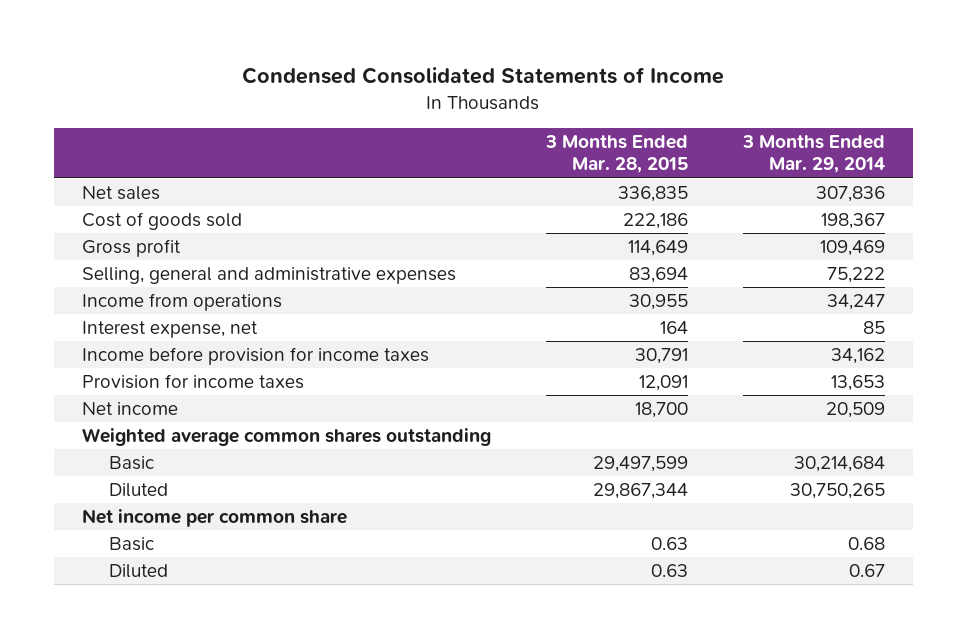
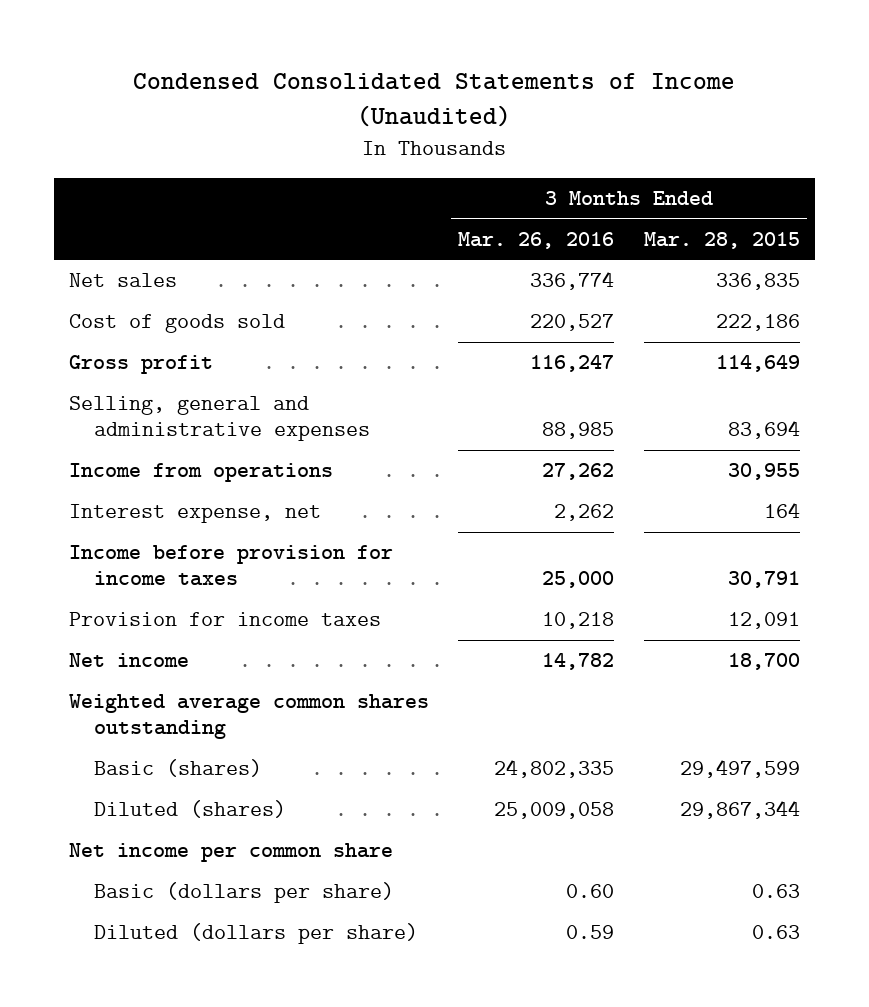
[242,67,725,85] Condensed Consolidated Statements of Income -> [133,73,736,128] Condensed Consolidated Statements of Income (Unaudited)
[742,134,886,174] 3 Months Ended Mar. 29, 2014 -> none
none -> [458,231,615,249] Mar. 26, 2016
[108,456,154,471] Basic -> [93,759,262,778] Basic (shares)
[108,483,168,498] Diluted -> [93,800,286,819] Diluted (shares)
[108,537,154,552] Basic -> [93,882,394,904] Basic (dollars per share)
[108,564,168,579] Diluted -> [93,923,418,945] Diluted (dollars per share)

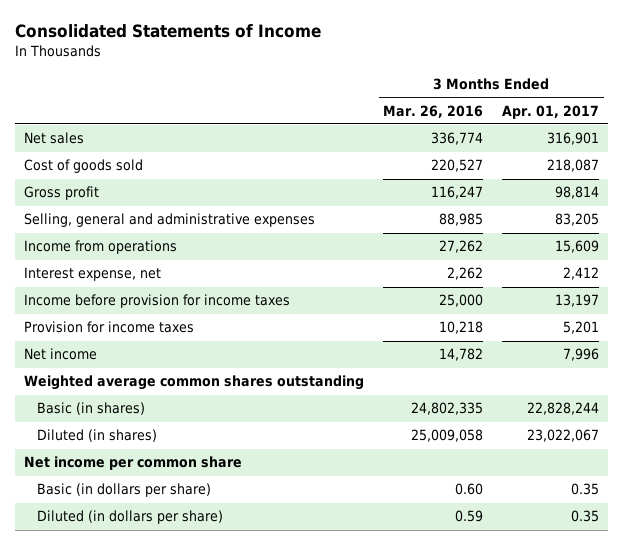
[133,73,736,128] Condensed Consolidated Statements of Income (Unaudited) -> [14,24,321,39] Consolidated Statements of Income
[643,231,800,249] Mar. 28, 2015 -> none
none -> [502,104,600,119] Apr. 01, 2017
[93,759,262,778] Basic (shares) -> [37,402,146,416] Basic (in shares)
[93,800,286,819] Diluted (shares) -> [37,429,158,443] Diluted (in shares)
[93,882,394,904] Basic (dollars per share) -> [37,483,212,498] Basic (in dollars per share)
[93,923,418,945] Diluted (dollars per share) -> [37,510,224,525] Diluted (in dollars per share)

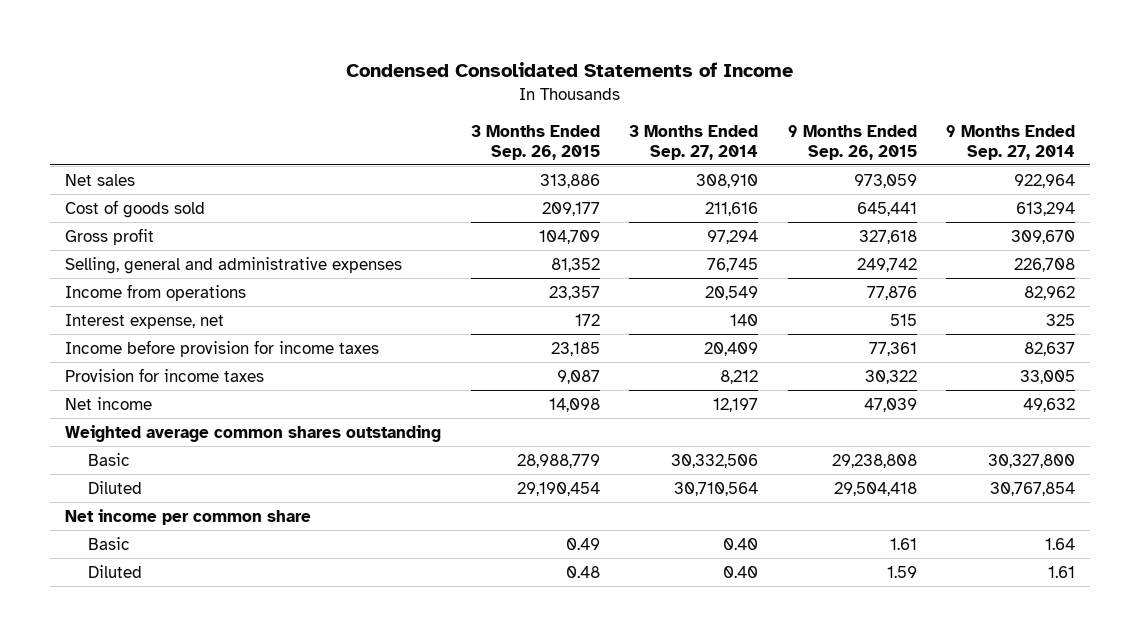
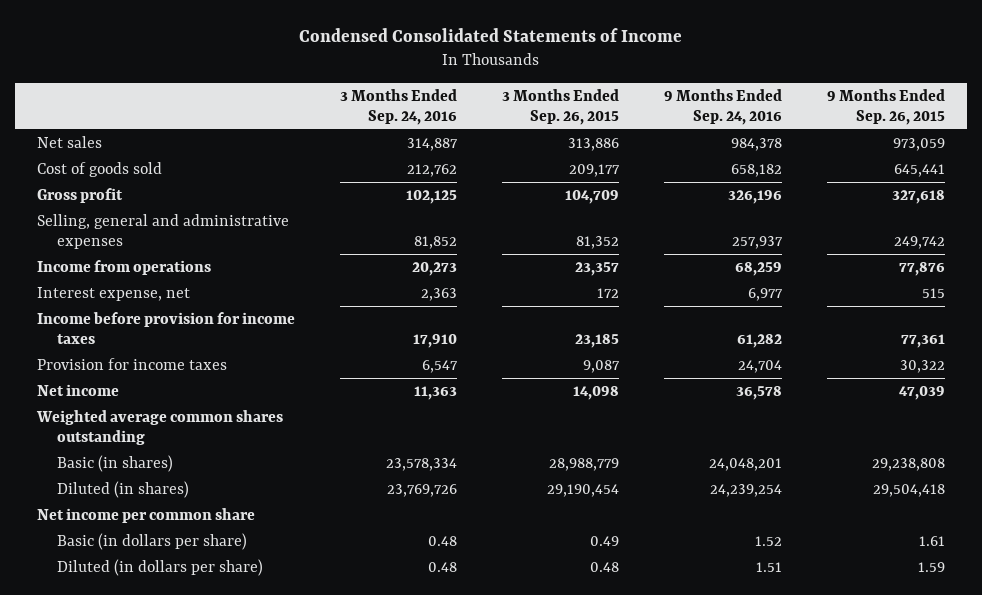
[629,124,759,160] 3 Months Ended Sep. 27, 2014 -> none
[946,124,1076,160] 9 Months Ended Sep. 27, 2014 -> none
none -> [340,88,458,125] 3 Months Ended Sep. 24, 2016
none -> [663,88,782,125] 9 Months Ended Sep. 24, 2016
[87,452,130,466] Basic -> [56,454,173,472] Basic (in shares)
[87,480,142,494] Diluted -> [56,480,189,498] Diluted (in shares)
[87,536,130,550] Basic -> [56,532,247,550] Basic (in dollars per share)
[87,564,142,578] Diluted -> [56,558,263,576] Diluted (in dollars per share)

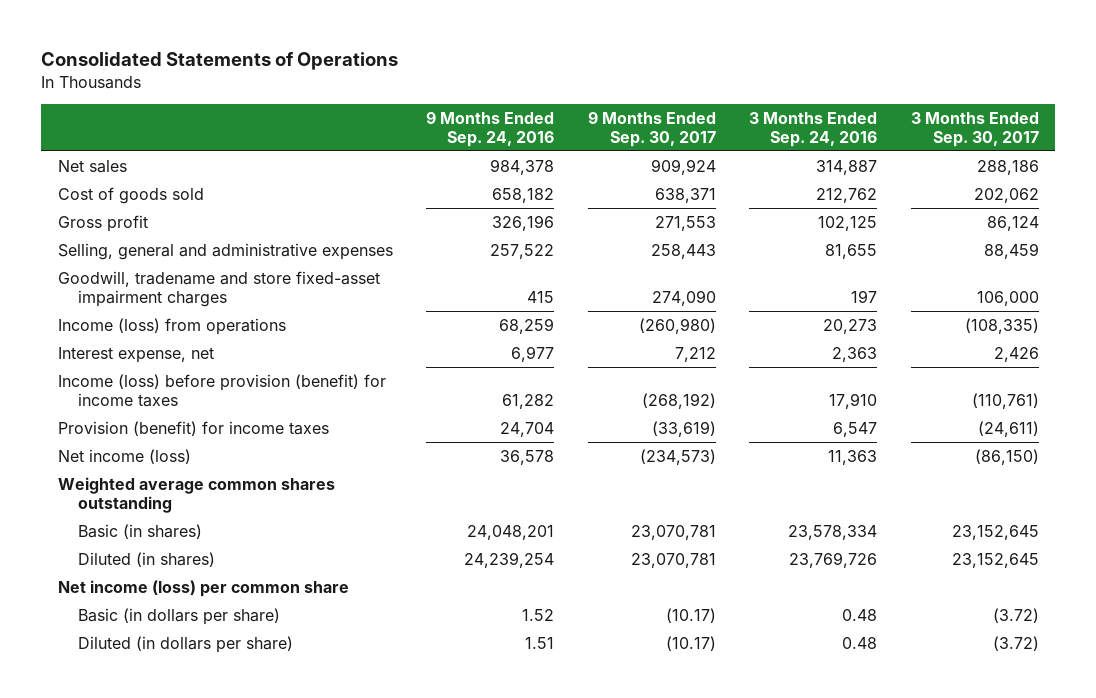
[298,27,682,42] Condensed Consolidated Statements of Income -> [41,52,399,71] Consolidated Statements of Operations
[501,88,619,125] 3 Months Ended Sep. 26, 2015 -> none
[826,88,945,125] 9 Months Ended Sep. 26, 2015 -> none
none -> [587,110,716,147] 9 Months Ended Sep. 30, 2017
none -> [910,111,1039,147] 3 Months Ended Sep. 30, 2017
[414,236,458,250] 81,852 -> [825,243,878,259] 81,655
[731,236,783,250] 257,937 -> [490,243,555,259] 257,522
none -> [57,270,380,307] Goodwill, tradename and store fixed-asset impairment charges
[37,259,212,275] Income from operations -> [57,317,286,335] Income (loss) from operations
[37,311,296,345] Income before provision for income taxes -> [57,373,386,407] Income (loss) before provision (benefit) for income taxes
[37,357,228,370] Provision for income taxes -> [57,420,329,436] Provision (benefit) for income taxes
[37,383,120,396] Net income -> [57,448,191,464] Net income (loss)
[37,507,256,523] Net income per common share -> [57,579,349,597] Net income (loss) per common share

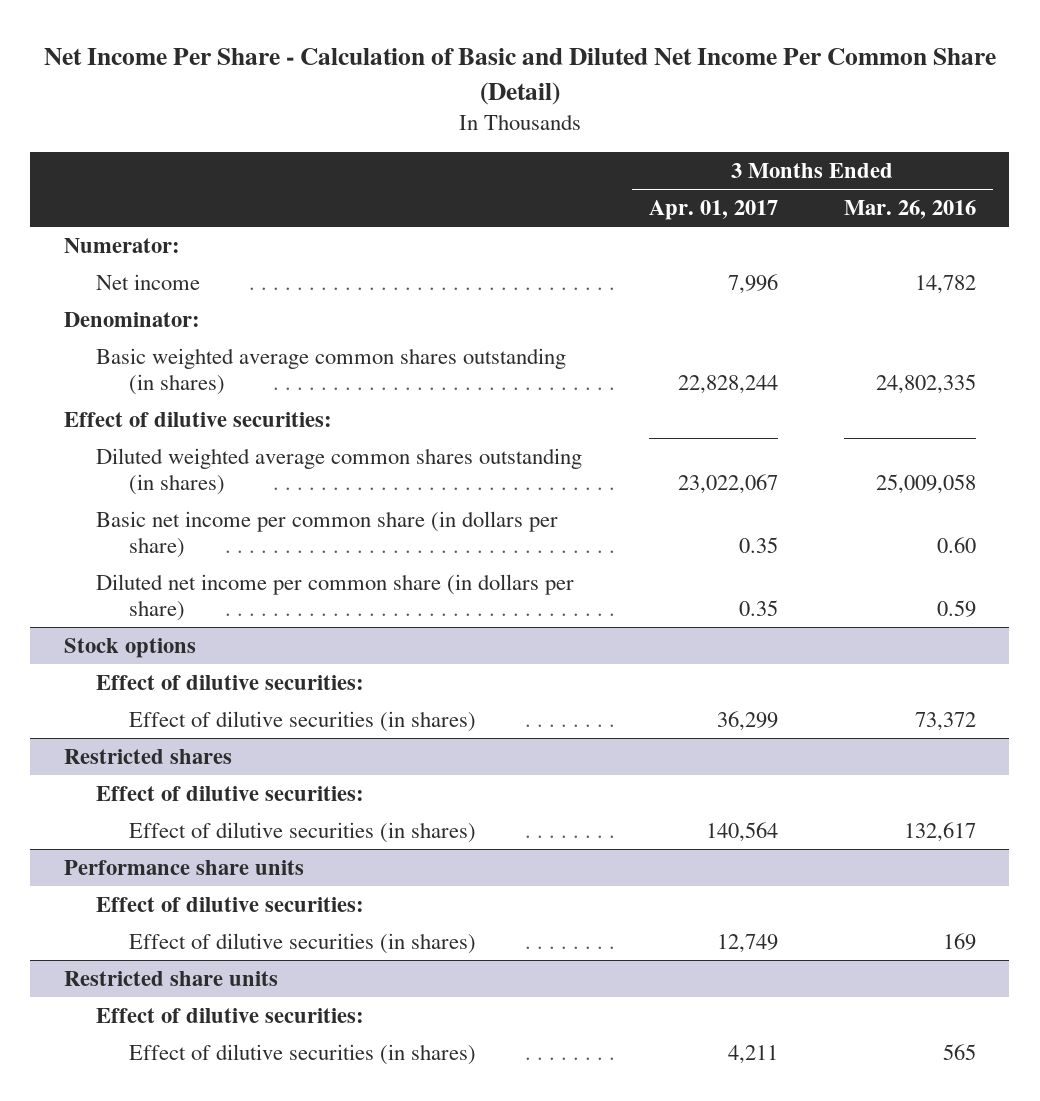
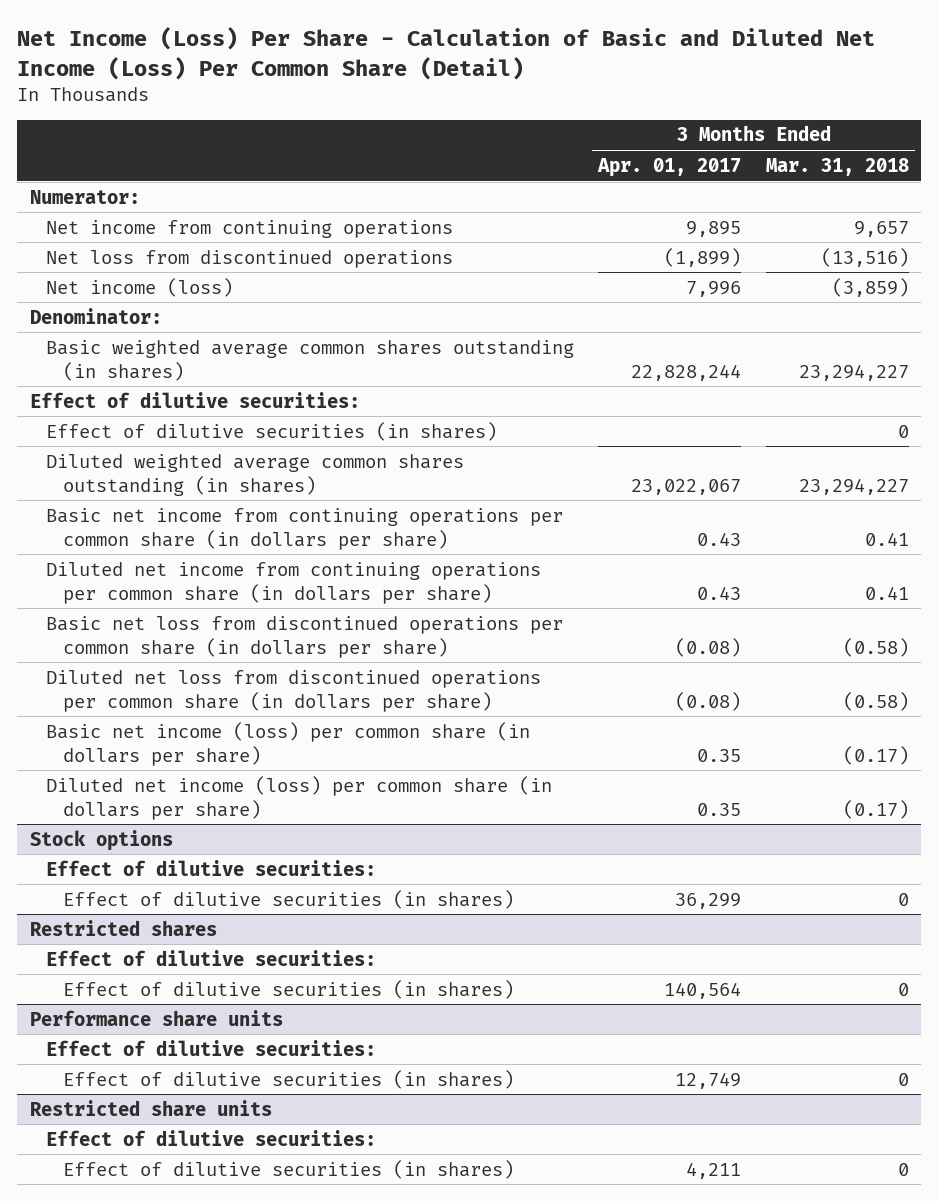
[43,48,996,105] Net Income Per Share - Calculation of Basic and Diluted Net Income Per Common Share (Detail) -> [17,27,876,80] Net Income (Loss) Per Share - Calculation of Basic and Diluted Net Income (Loss) Per Common Share (Detail)
[844,200,977,220] Mar. 26, 2016 -> none
none -> [765,157,909,176] Mar. 31, 2018
none -> [46,219,454,238] Net income from continuing operations
none -> [46,249,454,268] Net loss from discontinued operations
[96,273,201,290] Net income -> [46,277,234,297] Net income (loss)
none -> [46,421,498,441] Effect of dilutive securities (in shares)
none -> [46,507,564,550] Basic net income from continuing operations per common share (in dollars per share)
none -> [46,561,542,604] Diluted net income from continuing operations per common share (in dollars per share)
none -> [46,615,564,658] Basic net loss from discontinued operations per common share (in dollars per share)
none -> [46,669,542,712] Diluted net loss from discontinued operations per common share (in dollars per share)
[96,510,559,559] Basic net income per common share (in dollars per share) -> [46,721,531,766] Basic net income (loss) per common share (in dollars per share)
[96,573,575,622] Diluted net income per common share (in dollars per share) -> [46,775,553,820] Diluted net income (loss) per common share (in dollars per share)

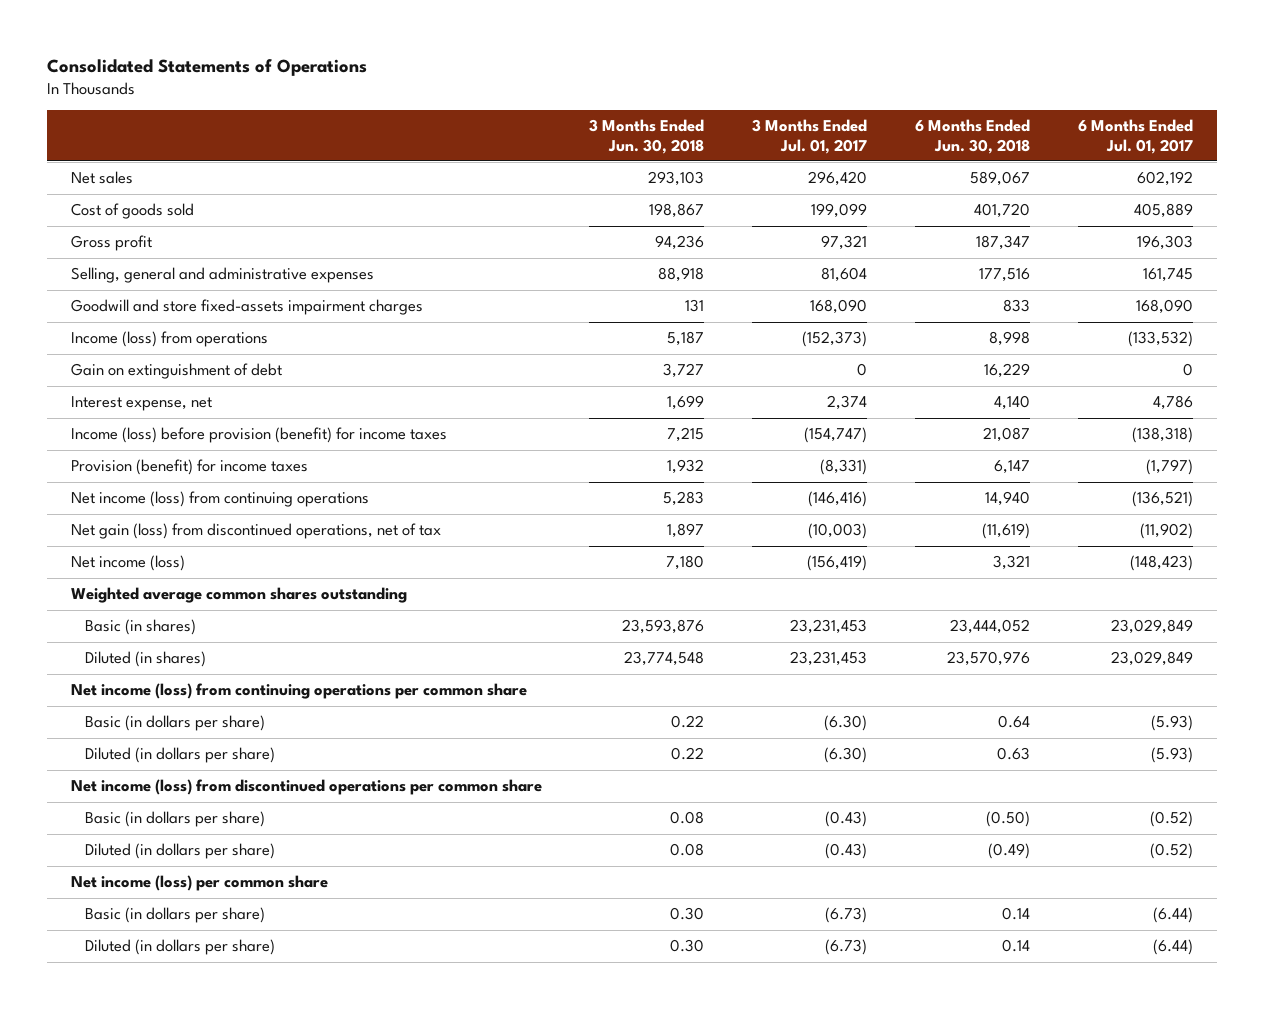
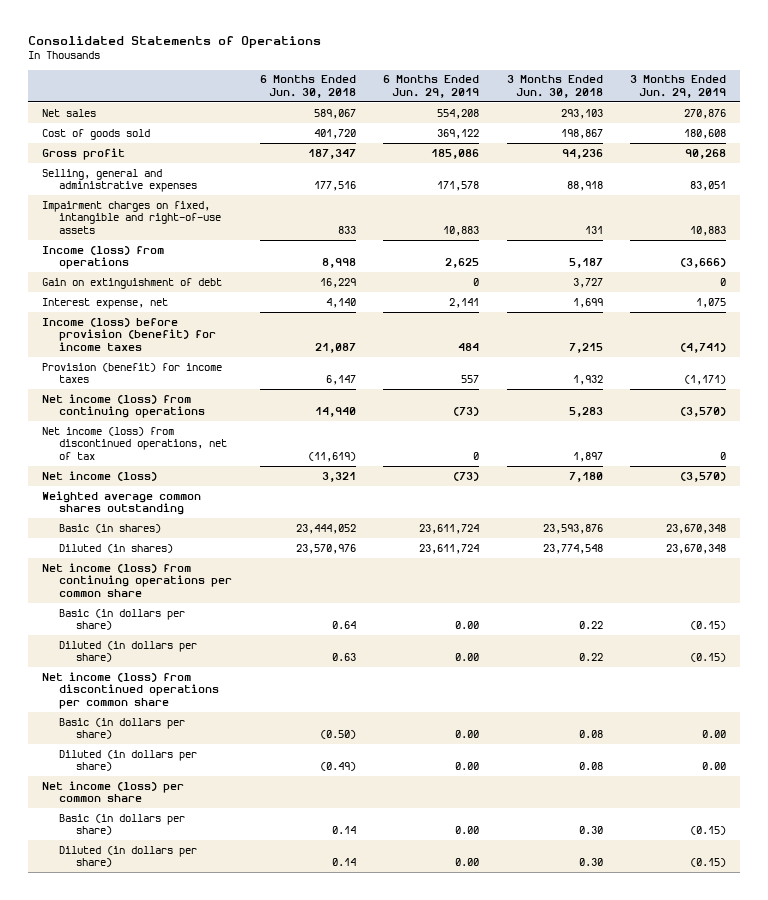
[752,119,868,154] 3 Months Ended Jul. 01, 2017 -> none
[1078,119,1194,154] 6 Months Ended Jul. 01, 2017 -> none
none -> [383,75,480,99] 6 Months Ended Jun. 29, 2019
none -> [630,75,727,99] 3 Months Ended Jun. 29, 2019
[70,299,423,316] Goodwill and store fixed-assets impairment charges -> [42,200,221,235] Impairment charges on fixed, intangible and right-of-use assets
[70,523,441,540] Net gain (loss) from discontinued operations, net of tax -> [42,426,227,461] Net income (loss) from discontinued operations, net of tax

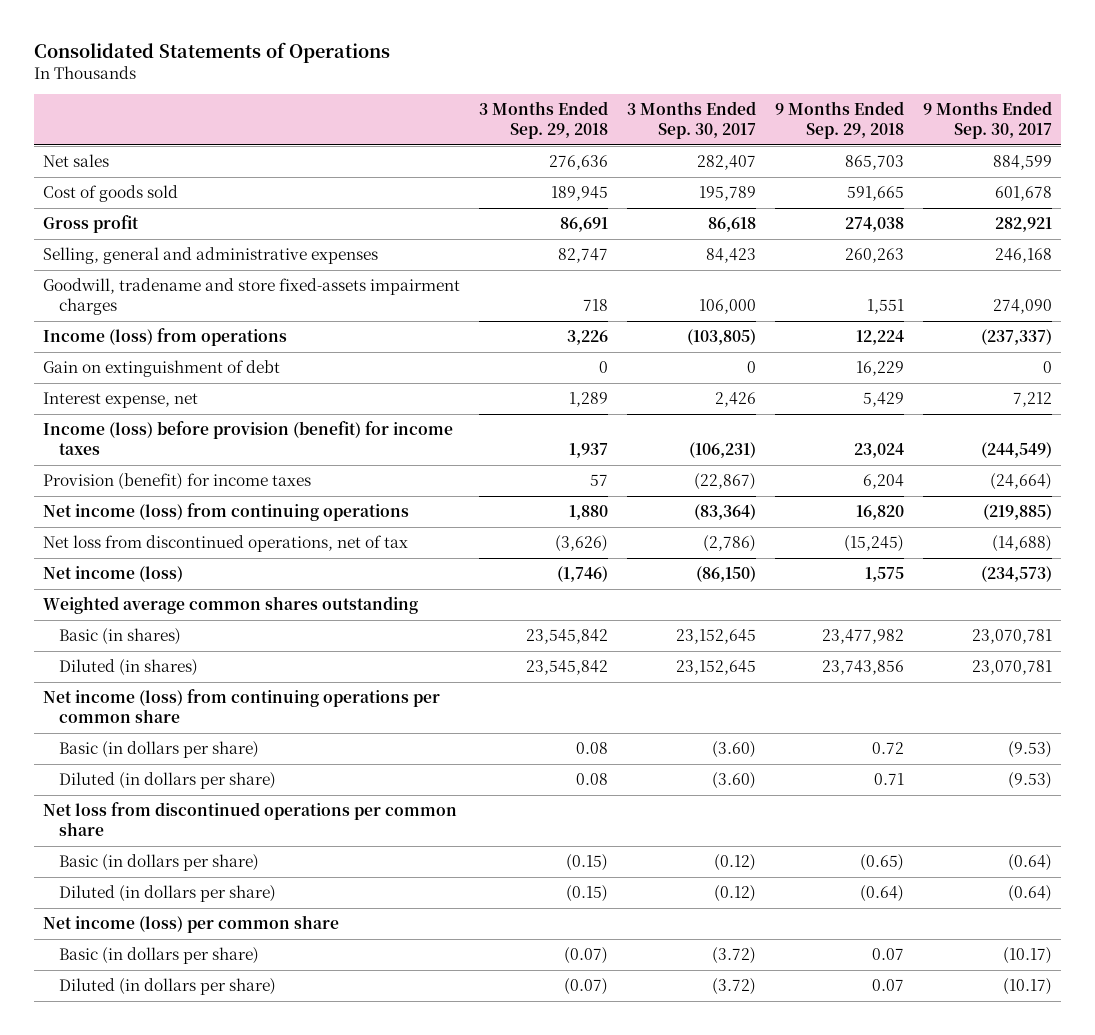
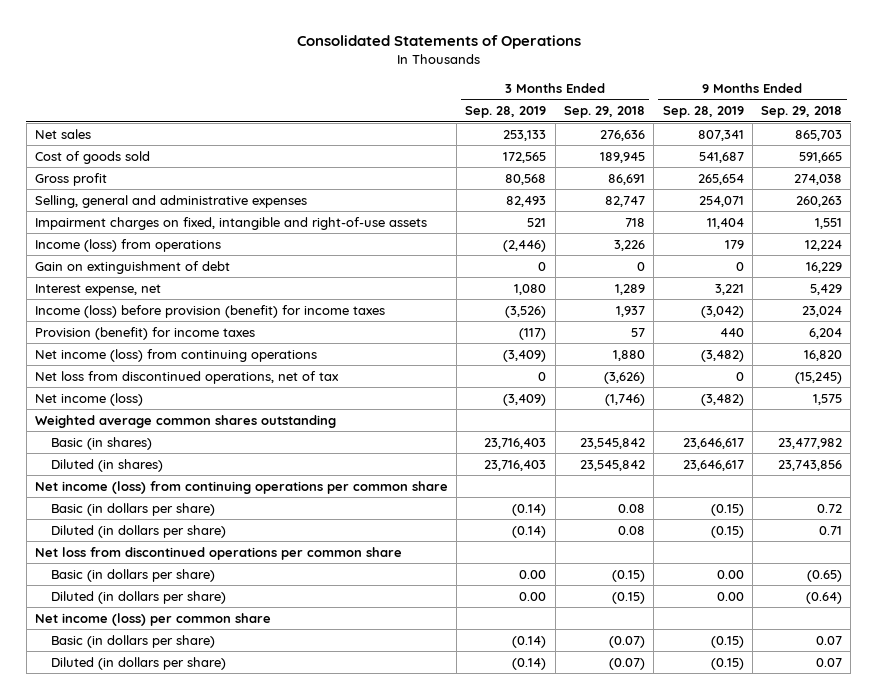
[627,101,757,140] 3 Months Ended Sep. 30, 2017 -> none
[922,101,1052,140] 9 Months Ended Sep. 30, 2017 -> none
none -> [465,106,547,119] Sep. 28, 2019
none -> [662,106,744,119] Sep. 28, 2019
[43,278,461,315] Goodwill, tradename and store fixed-assets impairment charges -> [34,216,427,230] Impairment charges on fixed, intangible and right-of-use assets

